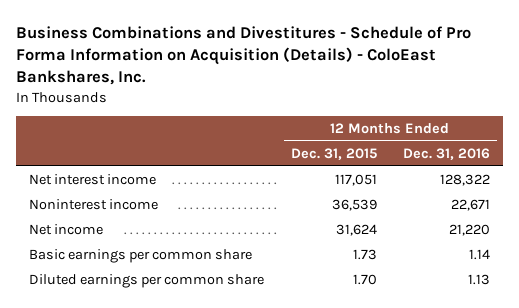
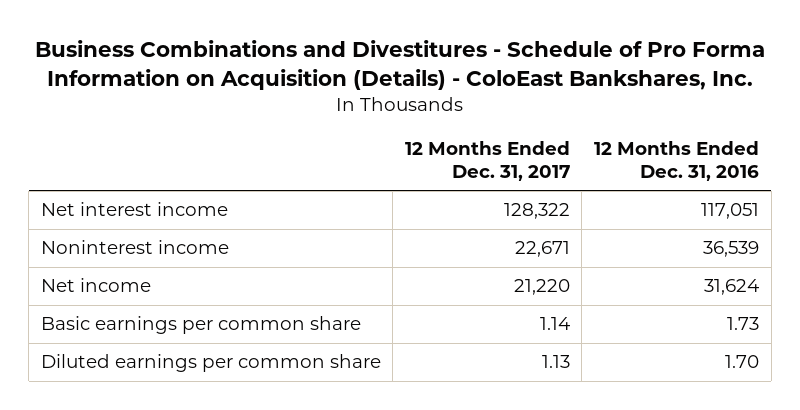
[290,147,377,160] Dec. 31, 2015 -> none
none -> [404,140,570,182] 12 Months Ended Dec. 31, 2017
[440,173,491,186] 128,322 -> [700,203,759,220] 117,051
[451,198,491,211] 22,671 -> [702,241,759,258] 36,539
[449,223,491,236] 21,220 -> [703,279,759,296] 31,624
[469,248,491,260] 1.14 -> [726,317,759,331] 1.73
[468,273,491,285] 1.13 -> [724,355,759,369] 1.70

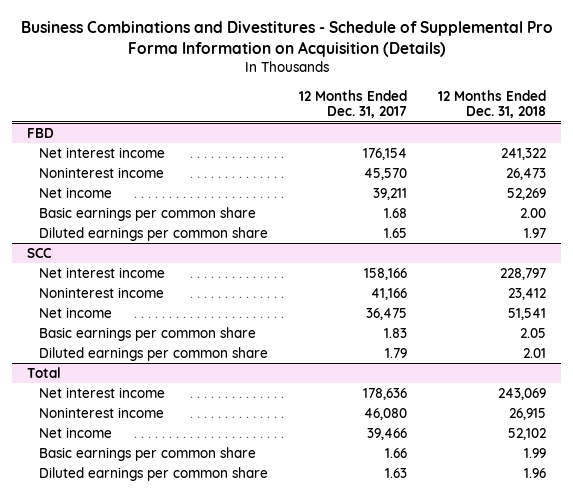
[34,40,765,91] Business Combinations and Divestitures - Schedule of Pro Forma Information on Acquisition (Details) - ColoEast Bankshares, Inc. -> [20,21,553,58] Business Combinations and Divestitures - Schedule of Supplemental Pro Forma Information on Acquisition (Details)
[593,140,759,182] 12 Months Ended Dec. 31, 2016 -> none
none -> [437,89,546,119] 12 Months Ended Dec. 31, 2018
none -> [27,127,55,138] FBD
[503,203,570,220] 128,322 -> [362,147,407,160] 176,154
[514,241,570,258] 22,671 -> [363,167,407,180] 45,570
[513,279,570,296] 21,220 -> [372,187,407,200] 39,211
[539,317,570,331] 1.14 -> [383,207,407,218] 1.68
[541,355,570,369] 1.13 -> [383,227,407,238] 1.65
none -> [27,247,53,258] SCC
none -> [39,266,166,278] Net interest income
none -> [39,286,165,298] Noninterest income
none -> [39,306,113,318] Net income
none -> [39,326,257,341] Basic earnings per common share
none -> [39,346,269,361] Diluted earnings per common share
none -> [27,366,62,378] Total
none -> [39,386,166,398] Net interest income
none -> [39,406,165,418] Noninterest income
none -> [39,426,113,438] Net income
none -> [39,446,257,461] Basic earnings per common share
none -> [39,466,269,481] Diluted earnings per common share

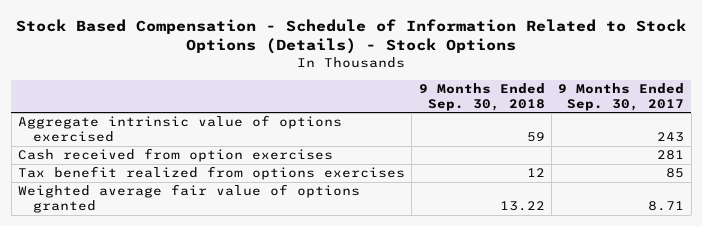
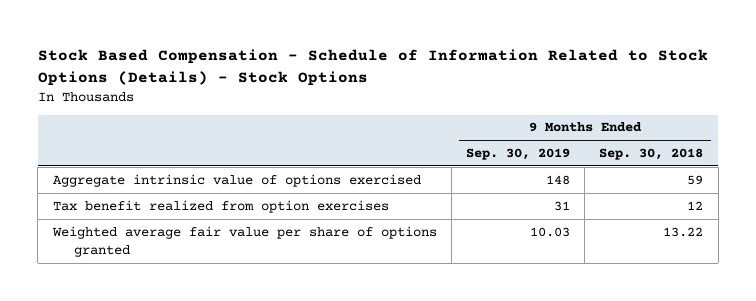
[558,83,685,111] 9 Months Ended Sep. 30, 2017 -> none
none -> [465,148,570,161] Sep. 30, 2019
[17,148,333,163] Cash received from option exercises -> none
[17,166,405,181] Tax benefit realized from options exercises -> [52,199,389,213] Tax benefit realized from option exercises
[17,184,360,214] Weighted average fair value of options granted -> [51,225,437,257] Weighted average fair value per share of options granted

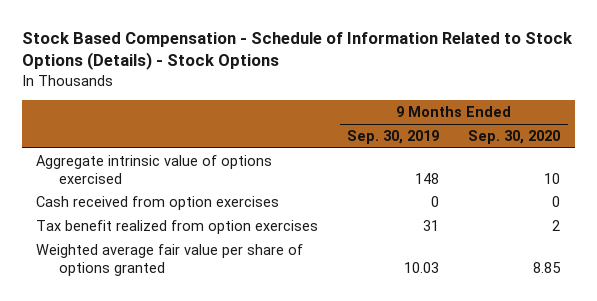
[599,148,704,161] Sep. 30, 2018 -> none
none -> [468,129,561,144] Sep. 30, 2020
none -> [36,195,280,210] Cash received from option exercises

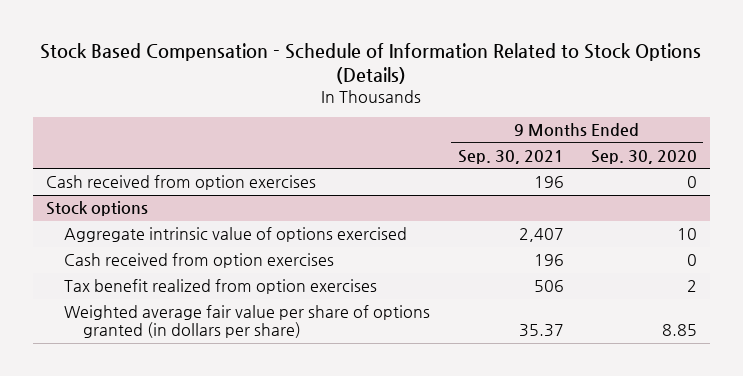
[21,32,573,71] Stock Based Compensation - Schedule of Information Related to Stock Options (Details) - Stock Options -> [40,42,702,84] Stock Based Compensation - Schedule of Information Related to Stock Options (Details)
[347,129,440,144] Sep. 30, 2019 -> none
none -> [457,149,564,164] Sep. 30, 2021
none -> [46,175,317,191] Cash received from option exercises
none -> [46,201,149,217] Stock options
[36,243,304,276] Weighted average fair value per share of options granted -> [64,305,431,339] Weighted average fair value per share of options granted (in dollars per share)

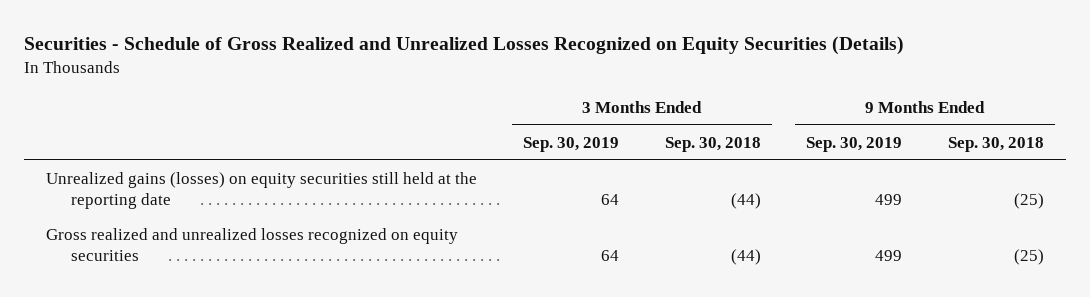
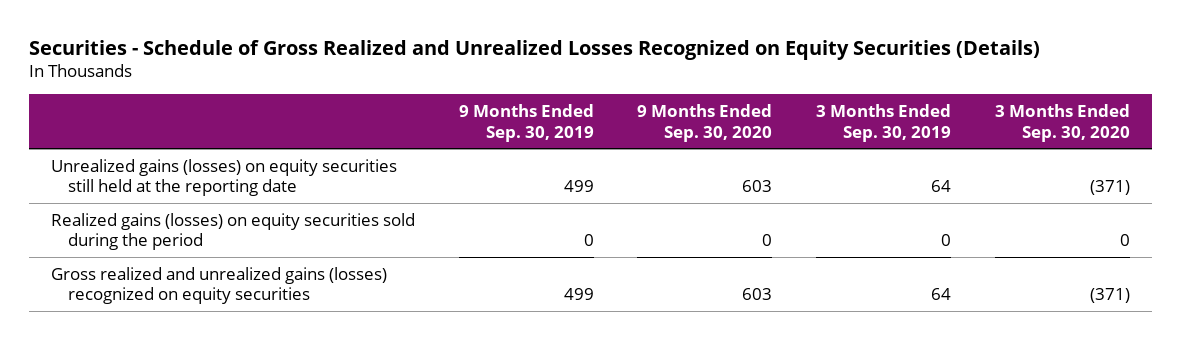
[664,136,761,152] Sep. 30, 2018 -> none
[947,136,1044,152] Sep. 30, 2018 -> none
none -> [637,103,773,142] 9 Months Ended Sep. 30, 2020
none -> [995,103,1131,142] 3 Months Ended Sep. 30, 2020
none -> [50,212,415,251] Realized gains (losses) on equity securities sold during the period
[46,227,459,262] Gross realized and unrealized losses recognized on equity securities -> [50,266,387,305] Gross realized and unrealized gains (losses) recognized on equity securities

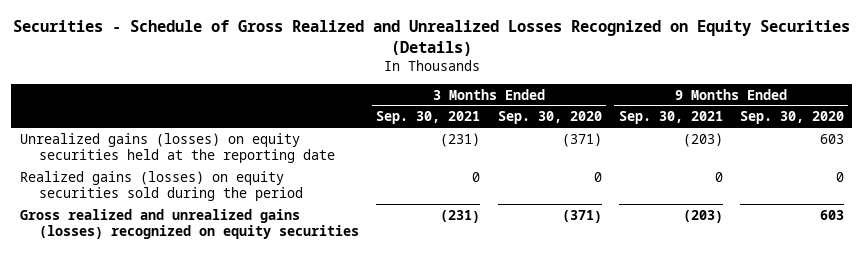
[458,103,594,142] 9 Months Ended Sep. 30, 2019 -> none
[816,103,952,142] 3 Months Ended Sep. 30, 2019 -> none
none -> [376,111,481,125] Sep. 30, 2021
none -> [618,111,723,125] Sep. 30, 2021
[50,158,397,197] Unrealized gains (losses) on equity securities still held at the reporting date -> [19,132,336,163] Unrealized gains (losses) on equity securities held at the reporting date

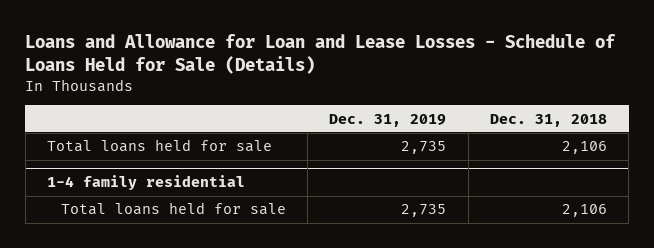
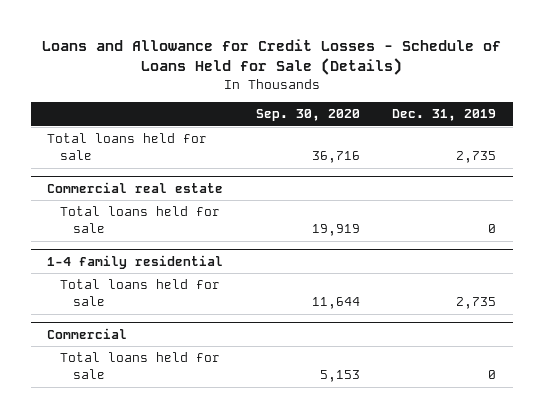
[25,33,617,74] Loans and Allowance for Loan and Lease Losses - Schedule of Loans Held for Sale (Details) -> [41,39,501,76] Loans and Allowance for Credit Losses - Schedule of Loans Held for Sale (Details)
[490,113,608,127] Dec. 31, 2018 -> none
none -> [255,109,360,122] Sep. 30, 2020
none -> [47,181,224,193] Commercial real estate
none -> [59,206,220,234] Total loans held for sale
none -> [47,327,128,339] Commercial
none -> [59,352,220,380] Total loans held for sale

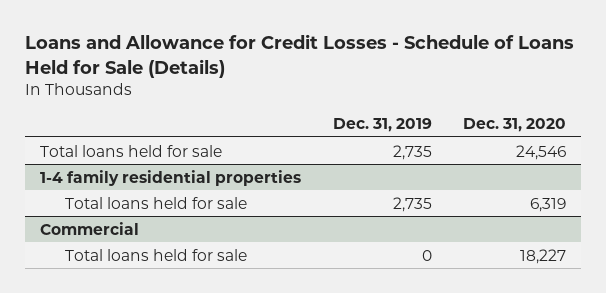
[255,109,360,122] Sep. 30, 2020 -> none
none -> [462,117,566,132] Dec. 31, 2020
[47,181,224,193] Commercial real estate -> none
[59,206,220,234] Total loans held for sale -> none
[47,254,224,269] 1-4 family residential -> [40,169,302,186] 1-4 family residential properties

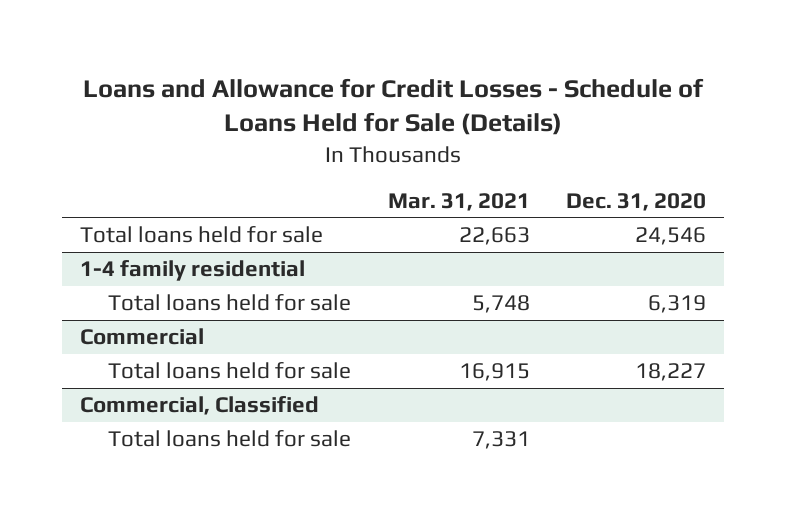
[332,117,432,132] Dec. 31, 2019 -> none
none -> [387,192,530,211] Mar. 31, 2021
[40,169,302,186] 1-4 family residential properties -> [80,260,306,282] 1-4 family residential
none -> [80,396,320,416] Commercial, Classified
none -> [108,430,352,448] Total loans held for sale

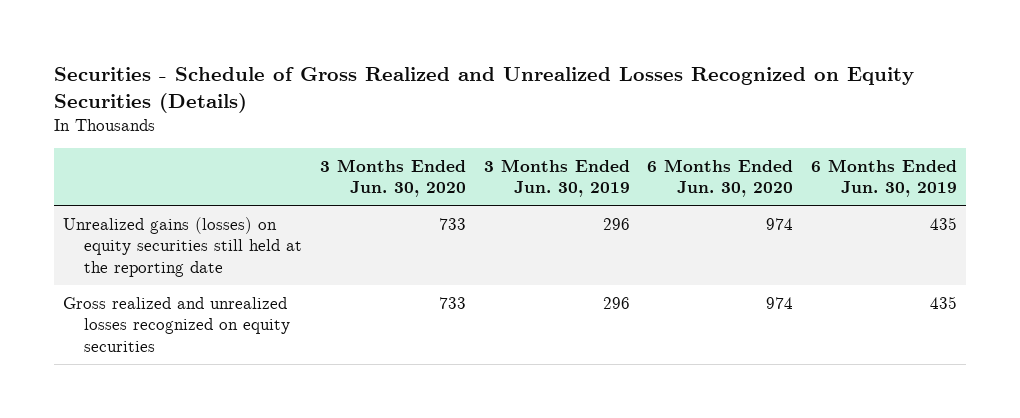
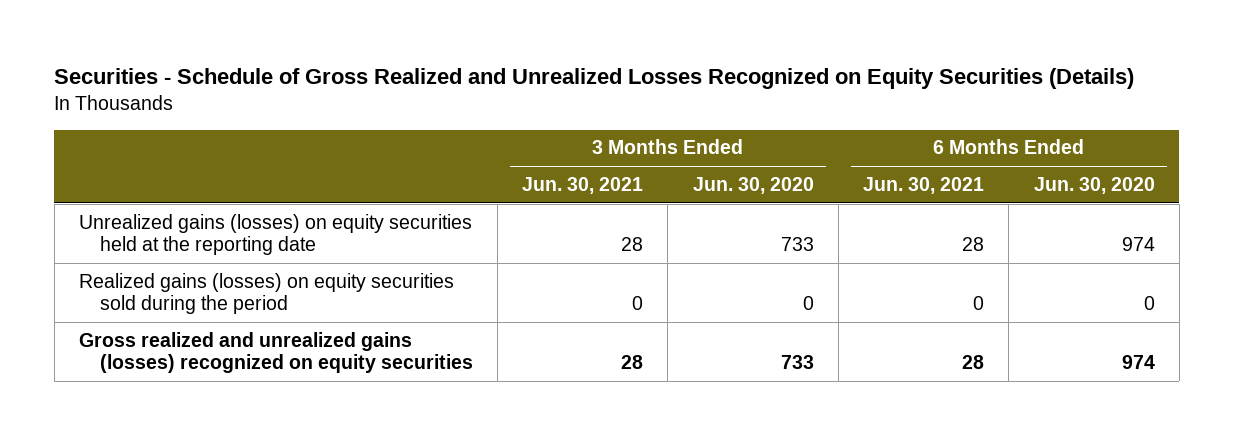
[483,158,630,198] 3 Months Ended Jun. 30, 2019 -> none
[810,158,957,198] 6 Months Ended Jun. 30, 2019 -> none
none -> [522,177,644,195] Jun. 30, 2021
none -> [863,177,985,195] Jun. 30, 2021
[63,216,303,277] Unrealized gains (losses) on equity securities still held at the reporting date -> [78,213,472,256] Unrealized gains (losses) on equity securities held at the reporting date
none -> [78,272,454,315] Realized gains (losses) on equity securities sold during the period
[63,296,291,352] Gross realized and unrealized losses recognized on equity securities -> [78,331,473,374] Gross realized and unrealized gains (losses) recognized on equity securities

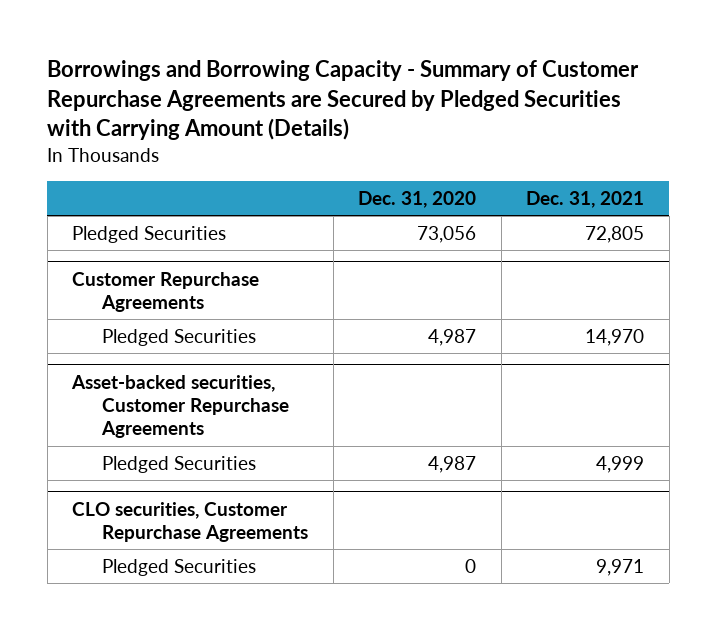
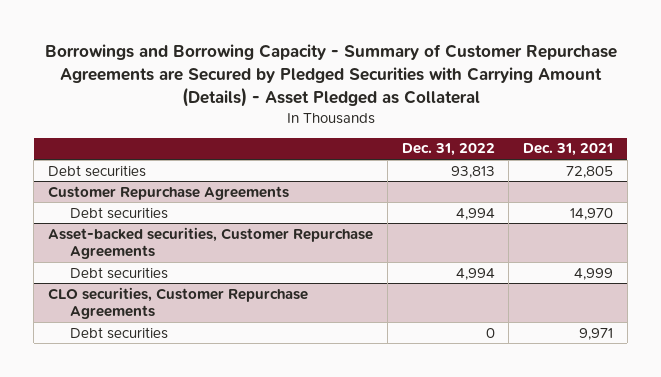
[47,59,640,141] Borrowings and Borrowing Capacity - Summary of Customer Repurchase Agreements are Secured by Pledged Securities with Carrying Amount (Details) -> [44,43,617,107] Borrowings and Borrowing Capacity - Summary of Customer Repurchase Agreements are Secured by Pledged Securities with Carrying Amount (Details) - Asset Pledged as Collateral
[358,190,477,208] Dec. 31, 2020 -> none
none -> [401,143,495,157] Dec. 31, 2022
[72,225,227,243] Pledged Securities -> [48,164,147,177] Debt securities
[102,328,257,346] Pledged Securities -> [70,206,169,219] Debt securities
[102,455,257,473] Pledged Securities -> [70,266,169,279] Debt securities
[102,558,257,576] Pledged Securities -> [70,326,169,339] Debt securities

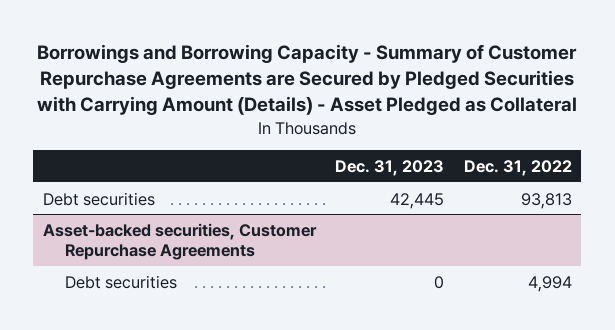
[522,143,613,157] Dec. 31, 2021 -> none
none -> [335,159,445,176] Dec. 31, 2023
[48,185,290,200] Customer Repurchase Agreements -> none
[70,206,169,219] Debt securities -> none
[48,286,309,319] CLO securities, Customer Repurchase Agreements -> none
[70,326,169,339] Debt securities -> none

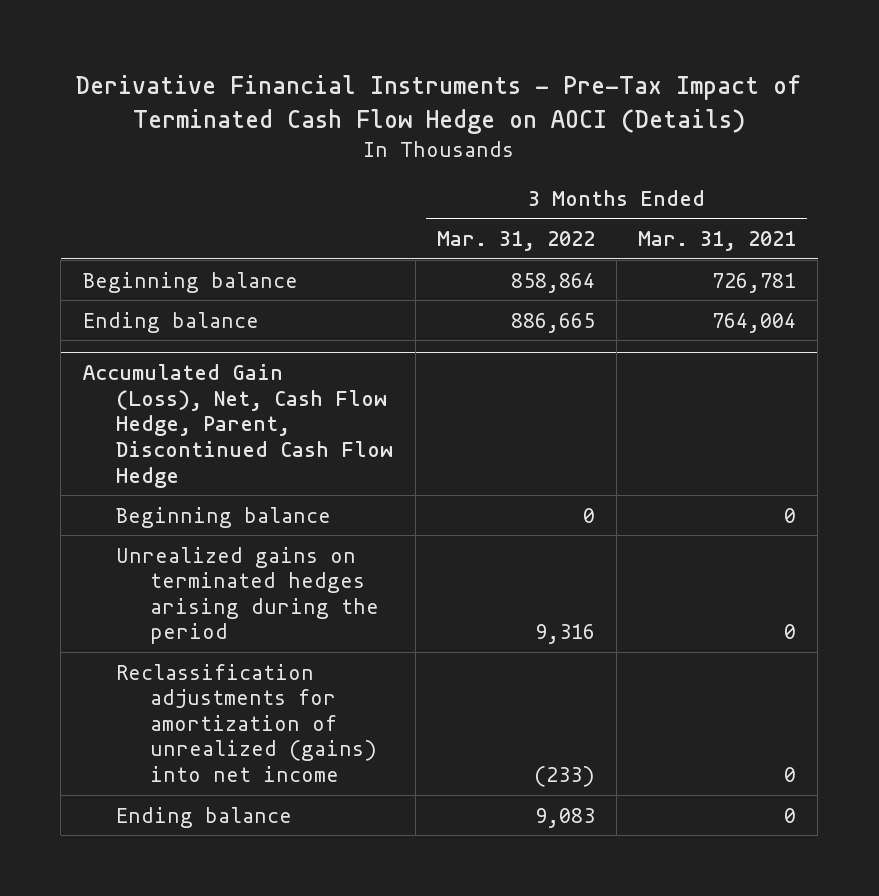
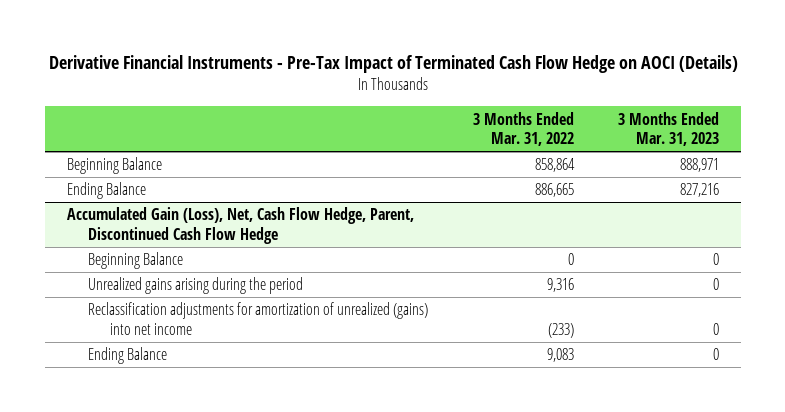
[638,231,797,252] Mar. 31, 2021 -> none
none -> [617,111,719,147] 3 Months Ended Mar. 31, 2023
[82,271,298,293] Beginning balance -> [66,157,162,175] Beginning Balance
[82,311,259,333] Ending balance -> [66,182,146,200] Ending Balance
[116,506,332,528] Beginning balance -> [88,252,184,270] Beginning Balance
[116,546,380,645] Unrealized gains on terminated hedges arising during the period -> [88,277,304,295] Unrealized gains arising during the period
[116,806,293,828] Ending balance -> [88,347,168,365] Ending Balance

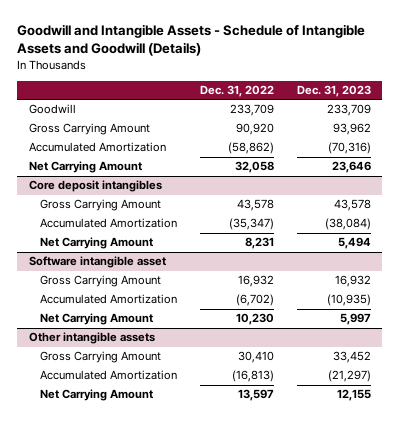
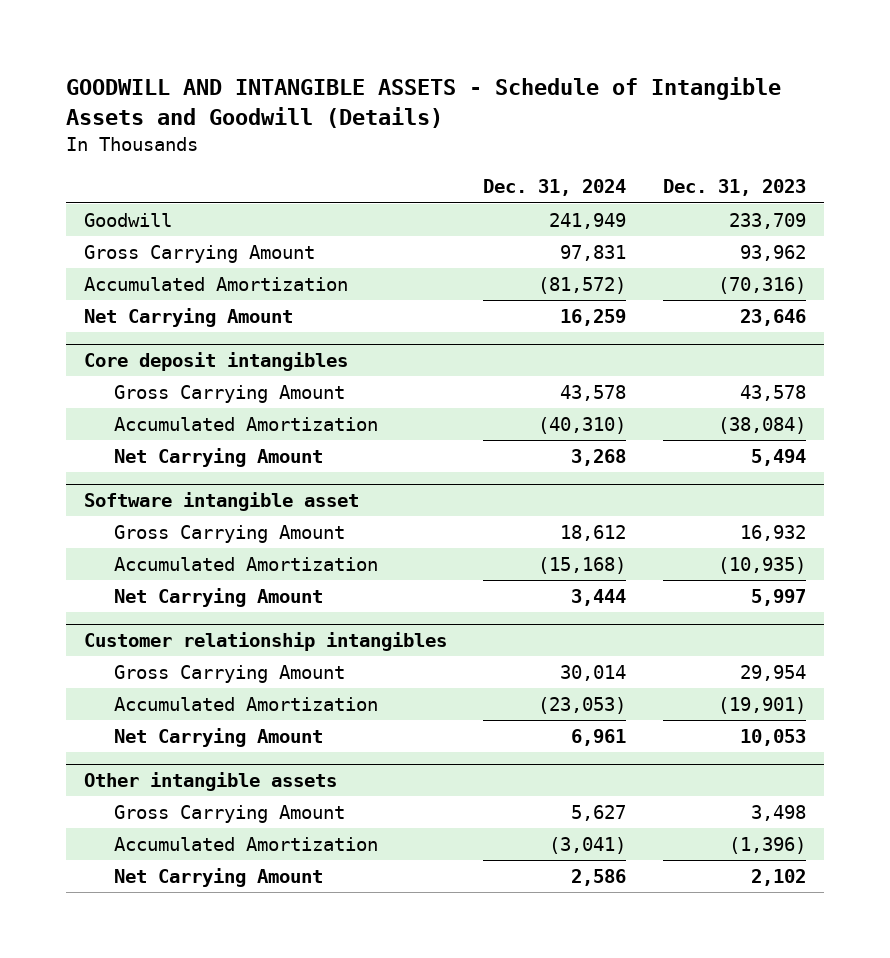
[17,24,366,57] Goodwill and Intangible Assets - Schedule of Intangible Assets and Goodwill (Details) -> [65,77,781,129] GOODWILL AND INTANGIBLE ASSETS - Schedule of Intangible Assets and Goodwill (Details)
[200,85,275,98] Dec. 31, 2022 -> none
none -> [483,179,627,197] Dec. 31, 2024
none -> [83,632,447,652] Customer relationship intangibles
none -> [113,665,345,684] Gross Carrying Amount
none -> [113,697,378,712] Accumulated Amortization
none -> [113,728,323,748] Net Carrying Amount
[332,351,371,364] 33,452 -> [750,805,806,822] 3,498
[327,370,371,383] (21,297) -> [728,837,806,855] (1,396)
[336,389,371,402] 12,155 -> [750,869,806,887] 2,102

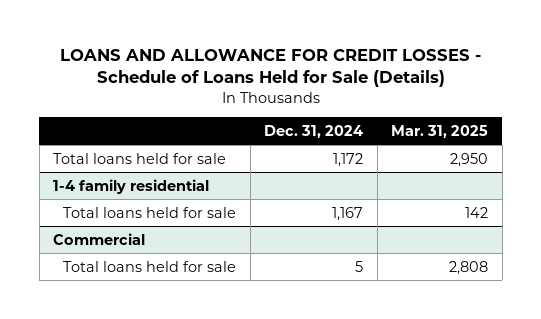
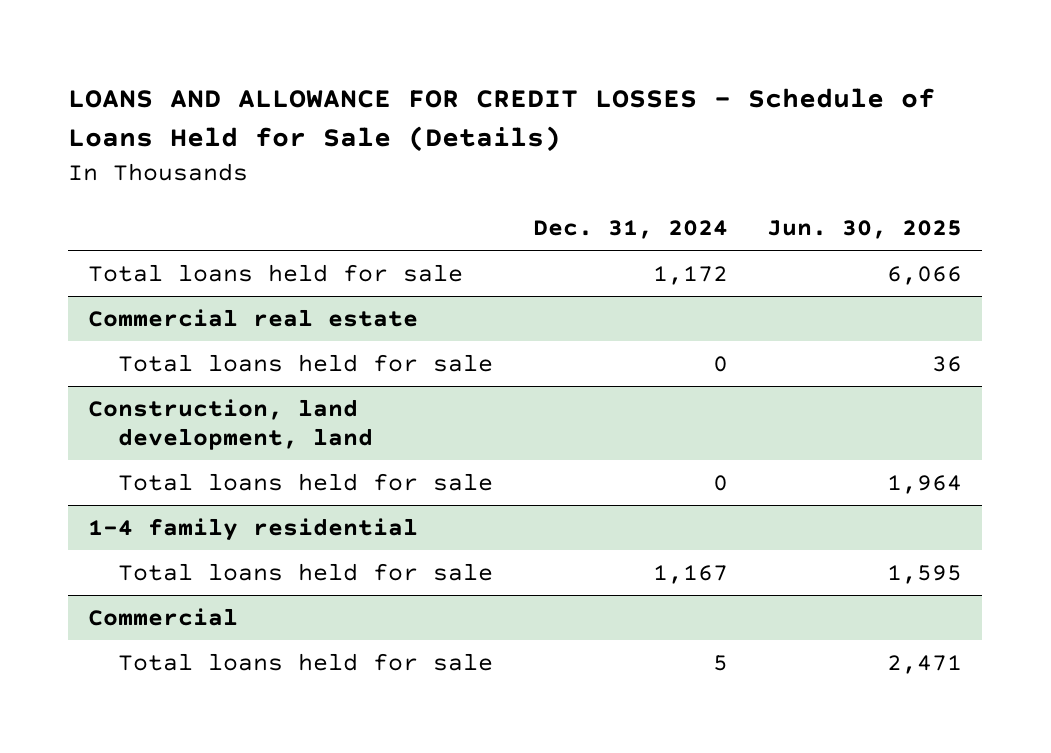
[391,124,489,138] Mar. 31, 2025 -> none
none -> [767,219,963,239] Jun. 30, 2025
none -> [88,309,419,328] Commercial real estate
none -> [118,354,494,373] Total loans held for sale
none -> [88,399,374,450] Construction, land development, land
none -> [118,473,494,492] Total loans held for sale

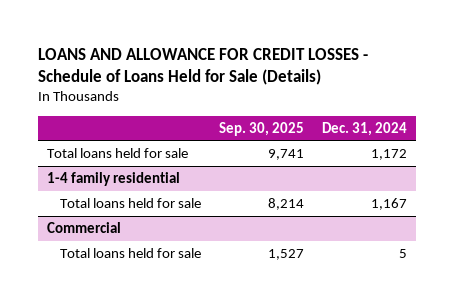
[767,219,963,239] Jun. 30, 2025 -> none
none -> [218,121,304,136] Sep. 30, 2025
[88,309,419,328] Commercial real estate -> none
[118,354,494,373] Total loans held for sale -> none
[88,399,374,450] Construction, land development, land -> none
[118,473,494,492] Total loans held for sale -> none

